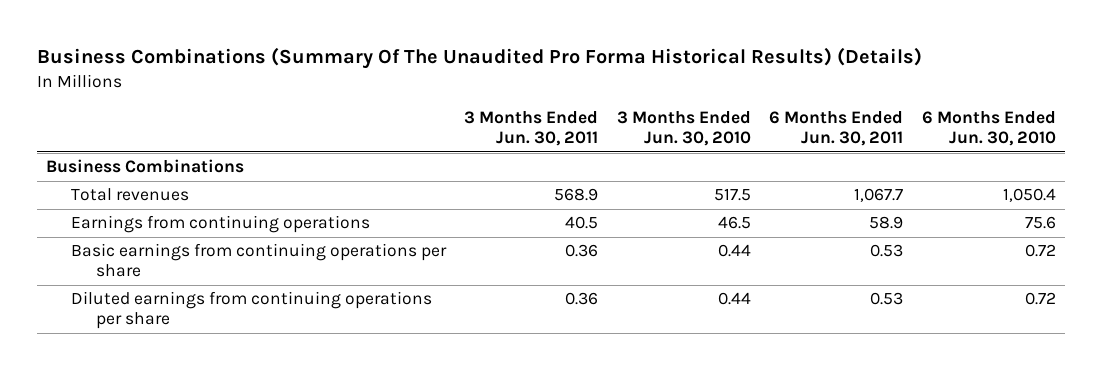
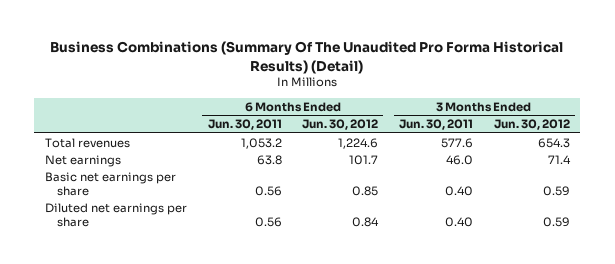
[36,47,922,70] Business Combinations (Summary Of The Unaudited Pro Forma Historical Results) (Details) -> [50,41,564,74] Business Combinations (Summary Of The Unaudited Pro Forma Historical Results) (Detail)
[616,111,751,147] 3 Months Ended Jun. 30, 2010 -> none
[921,111,1056,147] 6 Months Ended Jun. 30, 2010 -> none
none -> [302,119,379,131] Jun. 30, 2012
none -> [493,119,570,131] Jun. 30, 2012
[45,159,244,174] Business Combinations -> none
[70,215,370,234] Earnings from continuing operations -> none
[554,188,599,202] 568.9 -> [440,137,473,148] 577.6
[854,188,904,203] 1,067.7 -> [240,137,282,149] 1,053.2
none -> [44,154,121,167] Net earnings
[70,243,447,278] Basic earnings from continuing operations per share -> [44,171,176,197] Basic net earnings per share
[565,244,599,258] 0.36 -> [444,186,473,197] 0.40
[870,244,904,258] 0.53 -> [254,186,282,197] 0.56
[70,291,432,330] Diluted earnings from continuing operations per share -> [44,202,187,228] Diluted net earnings per share
[565,292,599,306] 0.36 -> [444,217,473,228] 0.40
[870,292,904,306] 0.53 -> [254,217,282,228] 0.56

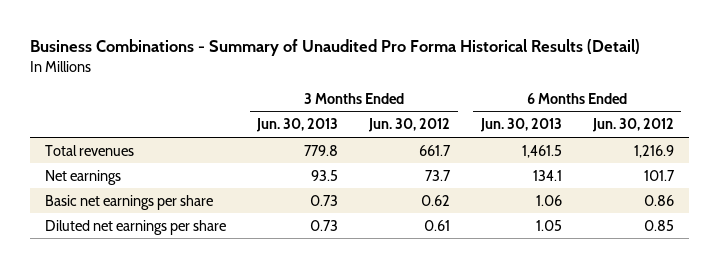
[50,41,564,74] Business Combinations (Summary Of The Unaudited Pro Forma Historical Results) (Detail) -> [30,39,641,57] Business Combinations - Summary of Unaudited Pro Forma Historical Results (Detail)
[207,119,282,131] Jun. 30, 2011 -> none
[398,119,473,131] Jun. 30, 2011 -> none
none -> [256,118,339,133] Jun. 30, 2013
none -> [479,118,562,133] Jun. 30, 2013
[338,137,379,149] 1,224.6 -> [633,144,674,158] 1,216.9
[537,137,570,148] 654.3 -> [419,144,452,156] 661.7
[547,154,571,164] 71.4 -> [425,169,452,181] 73.7
[352,186,379,197] 0.85 -> [643,194,674,206] 0.86
[542,186,570,197] 0.59 -> [421,194,451,206] 0.62
[352,217,380,228] 0.84 -> [643,219,674,231] 0.85
[542,217,570,228] 0.59 -> [424,219,451,231] 0.61

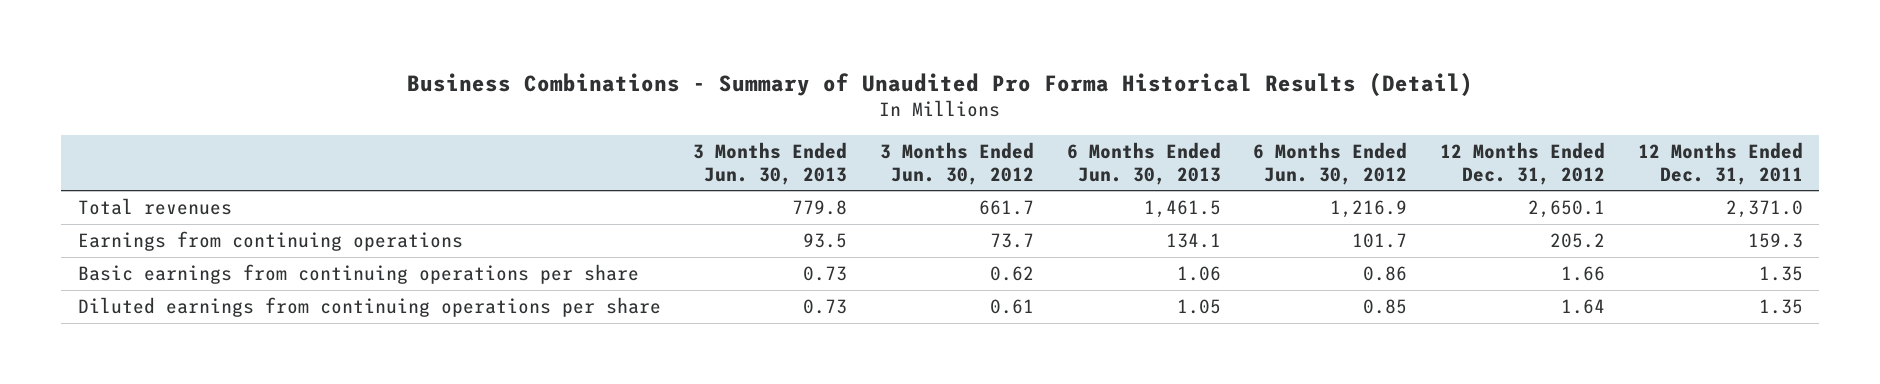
none -> [1440,141,1606,185] 12 Months Ended Dec. 31, 2012
none -> [1637,141,1803,185] 12 Months Ended Dec. 31, 2011
[45,169,122,185] Net earnings -> [77,230,463,251] Earnings from continuing operations
[45,194,214,210] Basic net earnings per share -> [77,263,639,284] Basic earnings from continuing operations per share
[45,219,227,235] Diluted net earnings per share -> [77,296,661,317] Diluted earnings from continuing operations per share

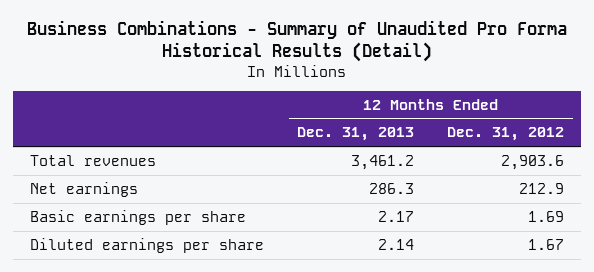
[693,141,848,185] 3 Months Ended Jun. 30, 2013 -> none
[879,141,1034,185] 3 Months Ended Jun. 30, 2012 -> none
[1066,141,1221,185] 6 Months Ended Jun. 30, 2013 -> none
[1253,141,1408,185] 6 Months Ended Jun. 30, 2012 -> none
[1637,141,1803,185] 12 Months Ended Dec. 31, 2011 -> none
none -> [297,127,415,142] Dec. 31, 2013
[1528,199,1606,218] 2,650.1 -> [501,154,565,170] 2,903.6
[77,230,463,251] Earnings from continuing operations -> [29,181,138,197] Net earnings
[1550,232,1606,248] 205.2 -> [519,182,565,194] 212.9
[77,263,639,284] Basic earnings from continuing operations per share -> [29,209,246,225] Basic earnings per share
[1561,265,1606,281] 1.66 -> [528,210,565,222] 1.69
[77,296,661,317] Diluted earnings from continuing operations per share -> [29,237,264,253] Diluted earnings per share
[1561,298,1606,314] 1.64 -> [528,238,565,250] 1.67

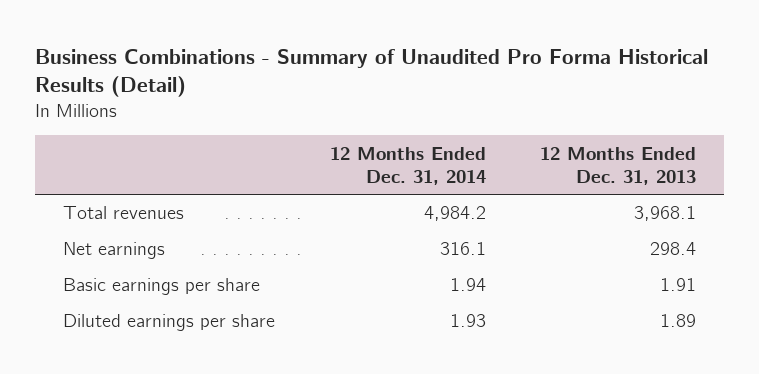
[447,127,565,142] Dec. 31, 2012 -> none
none -> [329,146,486,185] 12 Months Ended Dec. 31, 2014
[351,154,415,170] 3,461.2 -> [634,206,697,222] 3,968.1
[369,182,415,194] 286.3 -> [650,242,697,256] 298.4
[378,210,415,222] 2.17 -> [660,278,697,292] 1.91
[378,238,415,250] 2.14 -> [660,314,697,328] 1.89

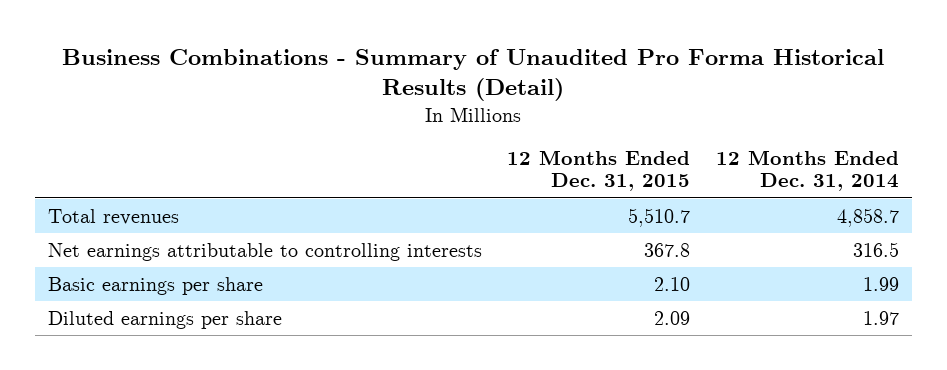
[540,146,697,185] 12 Months Ended Dec. 31, 2013 -> none
none -> [507,149,691,192] 12 Months Ended Dec. 31, 2015
[62,242,165,260] Net earnings -> none
[423,206,486,222] 4,984.2 -> [837,207,900,227] 4,858.7
none -> [47,242,482,261] Net earnings attributable to controlling interests
[449,278,486,292] 1.94 -> [863,276,900,291] 1.99
[449,314,486,328] 1.93 -> [863,310,900,325] 1.97

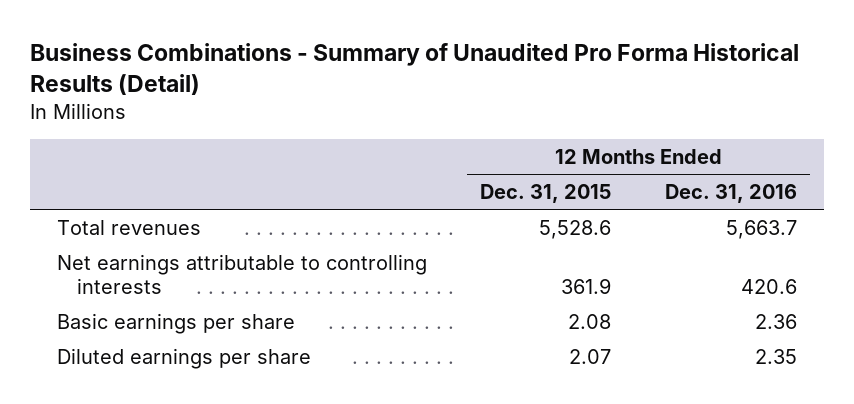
[716,149,900,192] 12 Months Ended Dec. 31, 2014 -> none
none -> [664,183,797,203] Dec. 31, 2016
[628,207,691,227] 5,510.7 -> [539,219,612,239] 5,528.6
[644,242,691,257] 367.8 -> [561,278,612,295] 361.9
[654,276,691,291] 2.10 -> [568,313,612,329] 2.08
[654,310,691,325] 2.09 -> [569,348,612,364] 2.07

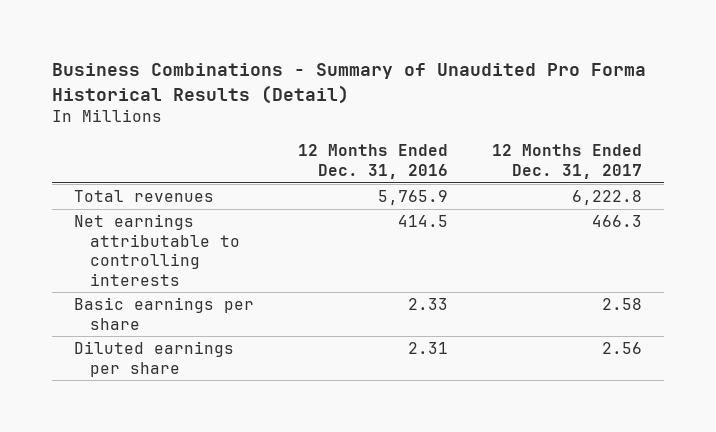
[480,183,612,203] Dec. 31, 2015 -> none
none -> [492,144,643,179] 12 Months Ended Dec. 31, 2017
[725,219,797,239] 5,663.7 -> [378,190,449,206] 5,765.9
[740,279,797,295] 420.6 -> [398,215,449,228] 414.5
[754,313,797,329] 2.36 -> [408,298,449,311] 2.33
[754,348,797,364] 2.35 -> [408,342,449,355] 2.31

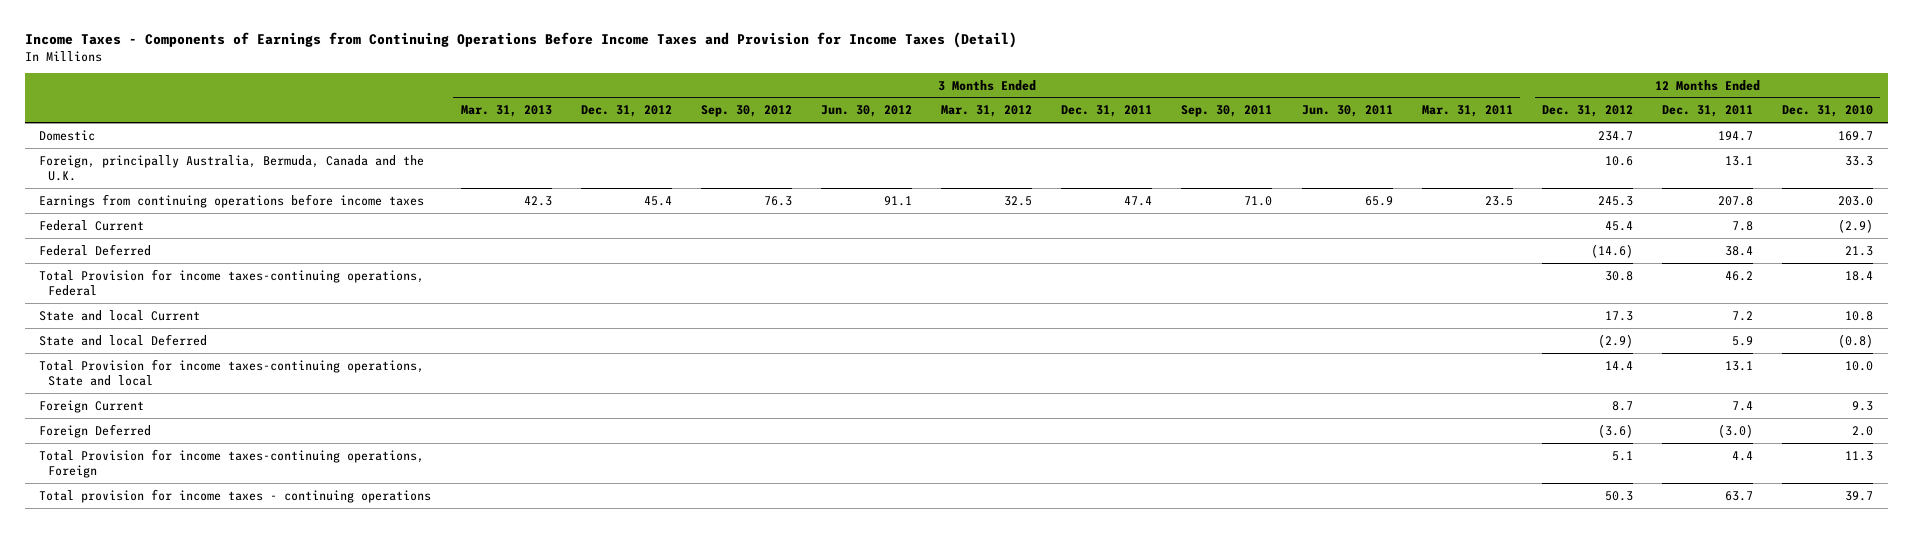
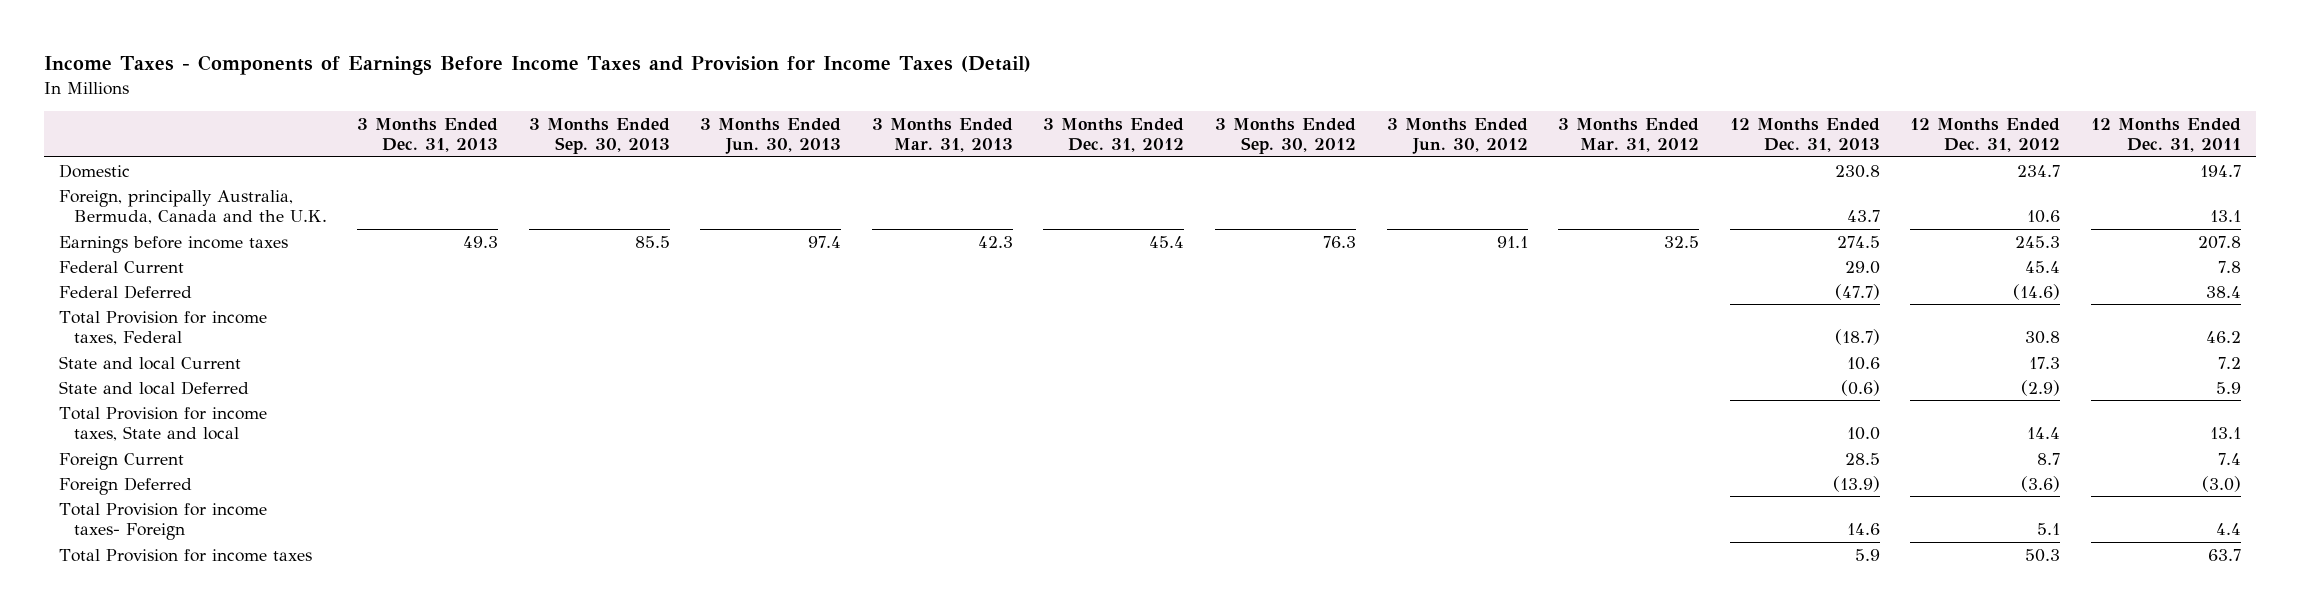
[24,32,1017,49] Income Taxes - Components of Earnings from Continuing Operations Before Income Taxes and Provision for Income Taxes (Detail) -> [43,55,1031,76] Income Taxes - Components of Earnings Before Income Taxes and Provision for Income Taxes (Detail)
[1061,105,1153,118] Dec. 31, 2011 -> none
[1181,105,1273,118] Sep. 30, 2011 -> none
[1301,105,1393,118] Jun. 30, 2011 -> none
[1421,105,1513,118] Mar. 31, 2011 -> none
[1782,105,1874,118] Dec. 31, 2010 -> none
none -> [357,117,499,153] 3 Months Ended Dec. 31, 2013
none -> [528,117,670,155] 3 Months Ended Sep. 30, 2013
none -> [700,117,842,155] 3 Months Ended Jun. 30, 2013
none -> [1729,117,1880,153] 12 Months Ended Dec. 31, 2013
[39,193,425,208] Earnings from continuing operations before income taxes -> [58,235,288,253] Earnings before income taxes
[39,268,425,297] Total Provision for income taxes-continuing operations, Federal -> [58,310,267,346] Total Provision for income taxes, Federal
[39,358,425,387] Total Provision for income taxes-continuing operations, State and local -> [58,406,267,442] Total Provision for income taxes, State and local
[39,448,425,479] Total Provision for income taxes-continuing operations, Foreign -> [58,502,267,541] Total Provision for income taxes- Foreign
[39,488,432,503] Total provision for income taxes - continuing operations -> [58,548,312,562] Total Provision for income taxes

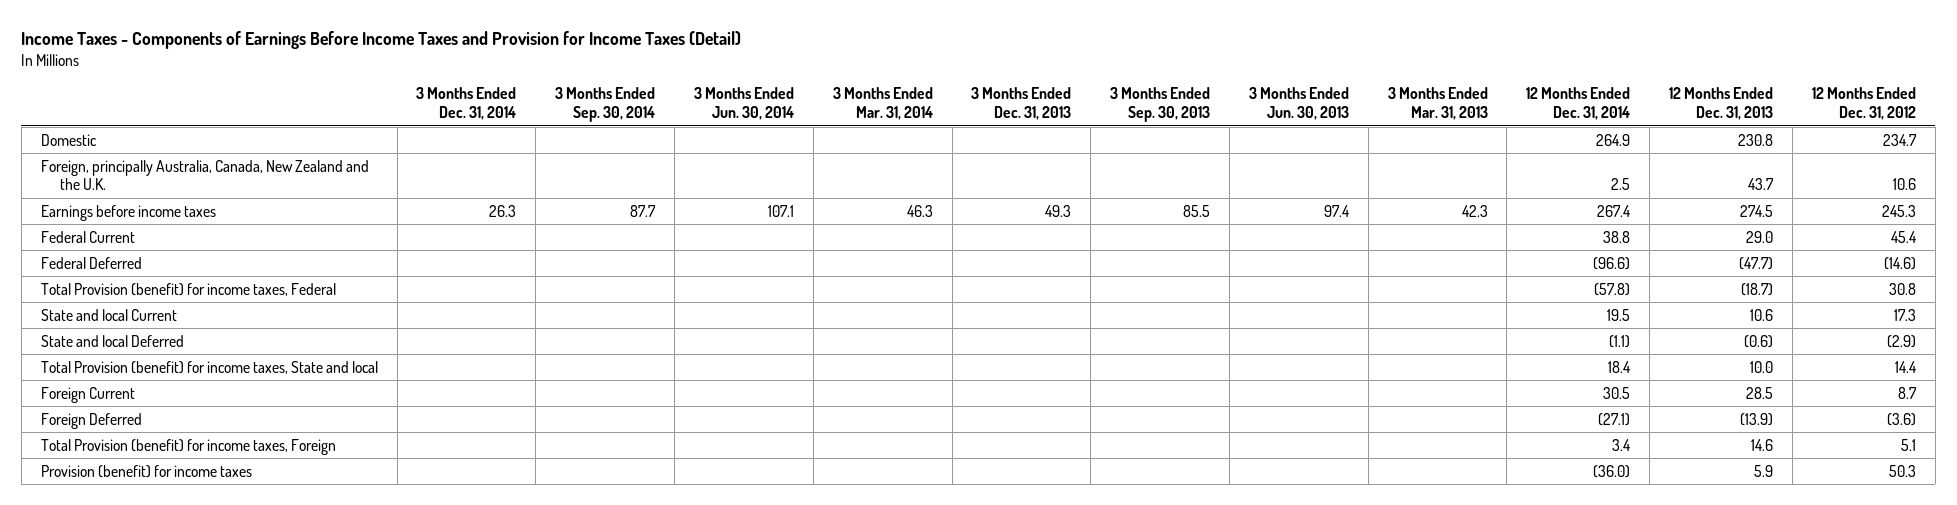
[1043,117,1185,153] 3 Months Ended Dec. 31, 2012 -> none
[1215,117,1357,155] 3 Months Ended Sep. 30, 2012 -> none
[1386,117,1528,155] 3 Months Ended Jun. 30, 2012 -> none
[1558,117,1700,153] 3 Months Ended Mar. 31, 2012 -> none
[2091,117,2242,153] 12 Months Ended Dec. 31, 2011 -> none
none -> [416,87,517,121] 3 Months Ended Dec. 31, 2014
none -> [555,87,656,123] 3 Months Ended Sep. 30, 2014
none -> [693,87,794,121] 3 Months Ended Jun. 30, 2014
none -> [832,87,933,121] 3 Months Ended Mar. 31, 2014
none -> [1526,87,1631,121] 12 Months Ended Dec. 31, 2014
[58,189,327,225] Foreign, principally Australia, Bermuda, Canada and the U.K. -> [40,159,369,191] Foreign, principally Australia, Canada, New Zealand and the U.K.
[58,310,267,346] Total Provision for income taxes, Federal -> [40,282,336,296] Total Provision (benefit) for income taxes, Federal
[58,406,267,442] Total Provision for income taxes, State and local -> [40,360,378,374] Total Provision (benefit) for income taxes, State and local
[58,502,267,541] Total Provision for income taxes- Foreign -> [40,438,336,455] Total Provision (benefit) for income taxes, Foreign
[58,548,312,562] Total Provision for income taxes -> [40,464,252,478] Provision (benefit) for income taxes

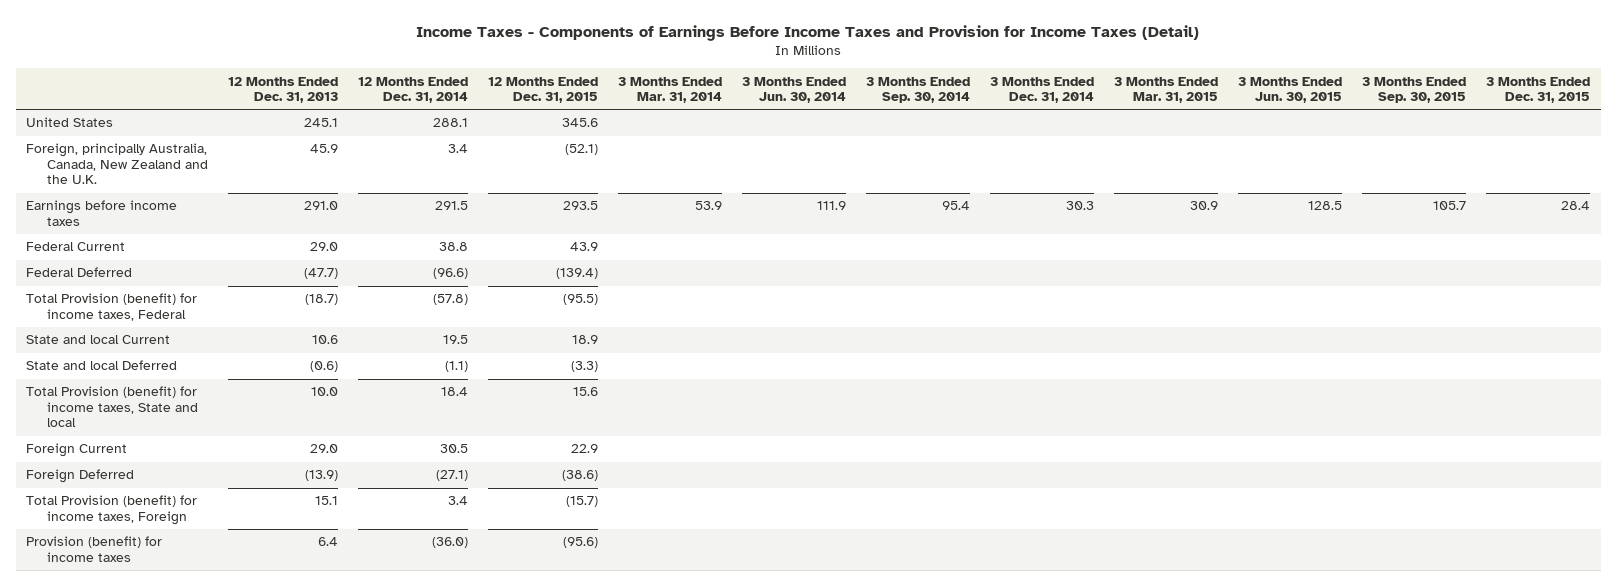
[971,87,1072,121] 3 Months Ended Dec. 31, 2013 -> none
[1110,87,1211,123] 3 Months Ended Sep. 30, 2013 -> none
[1248,87,1349,121] 3 Months Ended Jun. 30, 2013 -> none
[1387,87,1488,121] 3 Months Ended Mar. 31, 2013 -> none
[1811,87,1916,121] 12 Months Ended Dec. 31, 2012 -> none
none -> [487,76,598,104] 12 Months Ended Dec. 31, 2015
none -> [1114,76,1219,104] 3 Months Ended Mar. 31, 2015
none -> [1238,76,1343,104] 3 Months Ended Jun. 30, 2015
none -> [1362,76,1467,104] 3 Months Ended Sep. 30, 2015
none -> [1486,76,1591,104] 3 Months Ended Dec. 31, 2015
[40,133,97,146] Domestic -> none
none -> [25,117,113,128] United States
[1611,178,1631,191] 2.5 -> [447,144,468,154] 3.4
[1748,178,1775,191] 43.7 -> [309,144,338,154] 45.9
[489,204,517,217] 26.3 -> [1066,201,1095,211] 30.3
[630,204,657,217] 87.7 -> [942,201,971,211] 95.4
[767,204,794,217] 107.1 -> [816,201,846,211] 111.9
[906,204,933,217] 46.3 -> [694,201,722,211] 53.9
[1597,204,1632,217] 267.4 -> [434,201,468,211] 291.5
[1740,204,1774,217] 274.5 -> [303,201,338,211] 291.0
[1746,386,1774,399] 28.5 -> [309,444,338,454] 29.0
[1751,438,1774,451] 14.6 -> [314,496,338,506] 15.1
[1754,464,1774,477] 5.9 -> [317,537,338,547] 6.4

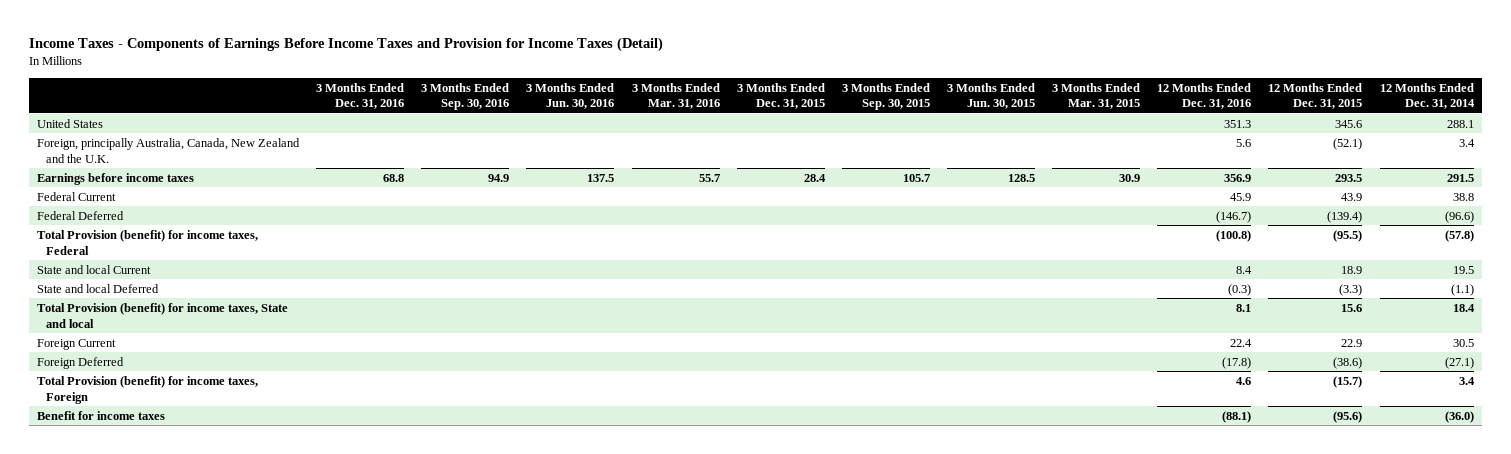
[227,76,338,104] 12 Months Ended Dec. 31, 2013 -> none
[617,76,722,104] 3 Months Ended Mar. 31, 2014 -> none
[741,76,846,104] 3 Months Ended Jun. 30, 2014 -> none
[866,76,971,104] 3 Months Ended Sep. 30, 2014 -> none
[990,76,1095,104] 3 Months Ended Dec. 31, 2014 -> none
none -> [316,82,405,110] 3 Months Ended Dec. 31, 2016
none -> [421,82,510,111] 3 Months Ended Sep. 30, 2016
none -> [526,82,615,110] 3 Months Ended Jun. 30, 2016
none -> [631,82,720,110] 3 Months Ended Mar. 31, 2016
none -> [1157,82,1252,110] 12 Months Ended Dec. 31, 2016
[25,536,162,562] Provision (benefit) for income taxes -> [37,410,166,420] Benefit for income taxes

